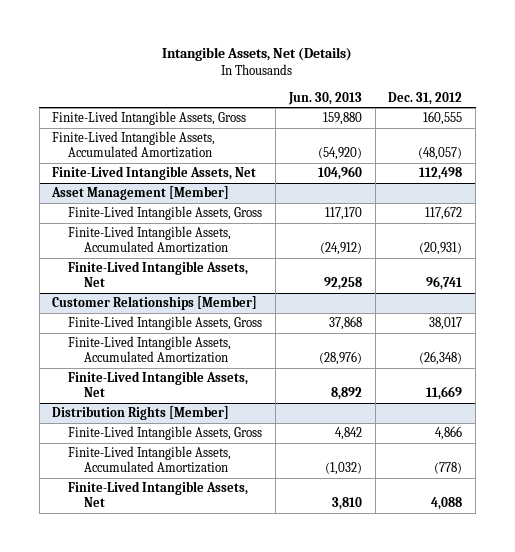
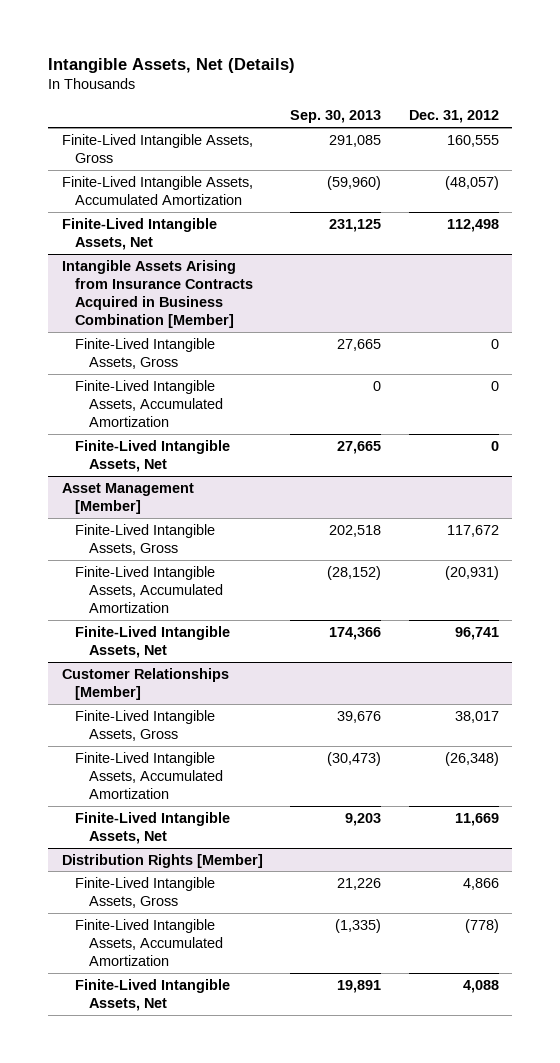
[287,91,362,105] Jun. 30, 2013 -> none
none -> [290,110,382,124] Sep. 30, 2013
none -> [61,259,254,329] Intangible Assets Arising from Insurance Contracts Acquired in Business Combination [Member]
none -> [75,337,216,369] Finite-Lived Intangible Assets, Gross
none -> [75,379,224,428] Finite-Lived Intangible Assets, Accumulated Amortization
none -> [75,439,231,472] Finite-Lived Intangible Assets, Net

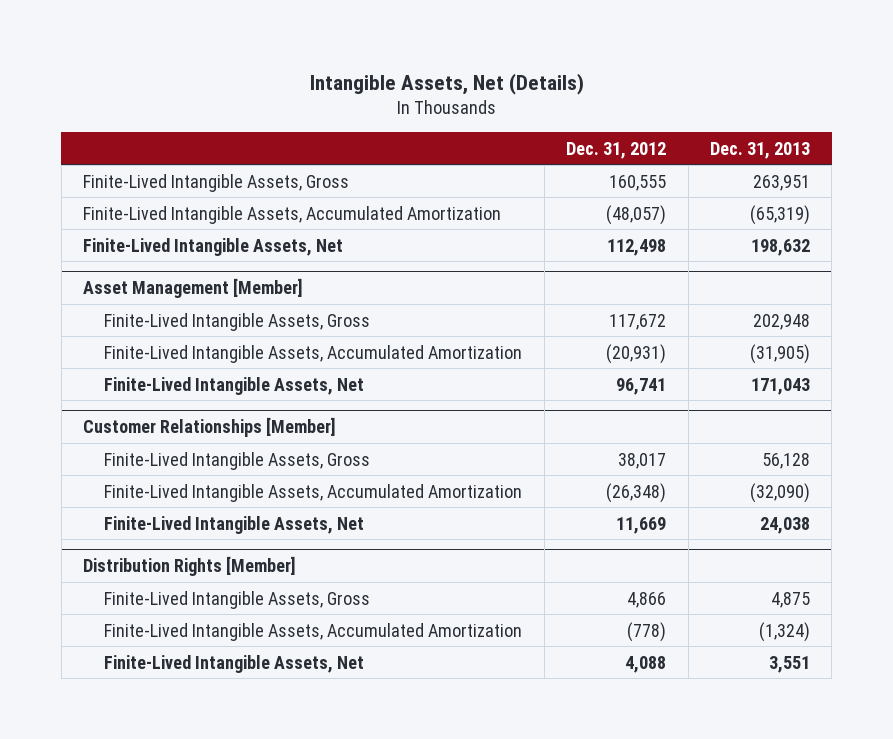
[290,110,382,124] Sep. 30, 2013 -> none
none -> [709,141,810,159] Dec. 31, 2013
[61,259,254,329] Intangible Assets Arising from Insurance Contracts Acquired in Business Combination [Member] -> none
[75,337,216,369] Finite-Lived Intangible Assets, Gross -> none
[75,379,224,428] Finite-Lived Intangible Assets, Accumulated Amortization -> none
[75,439,231,472] Finite-Lived Intangible Assets, Net -> none

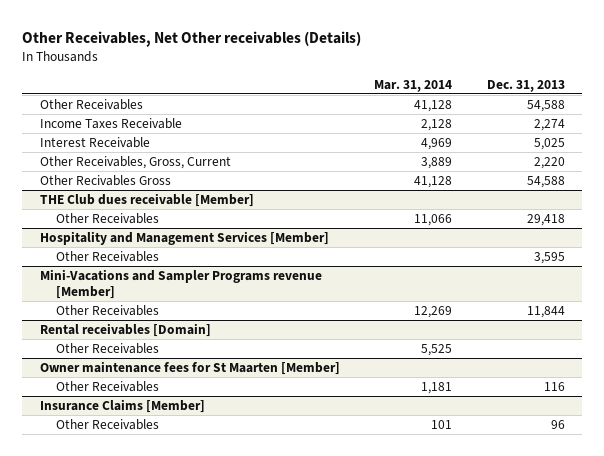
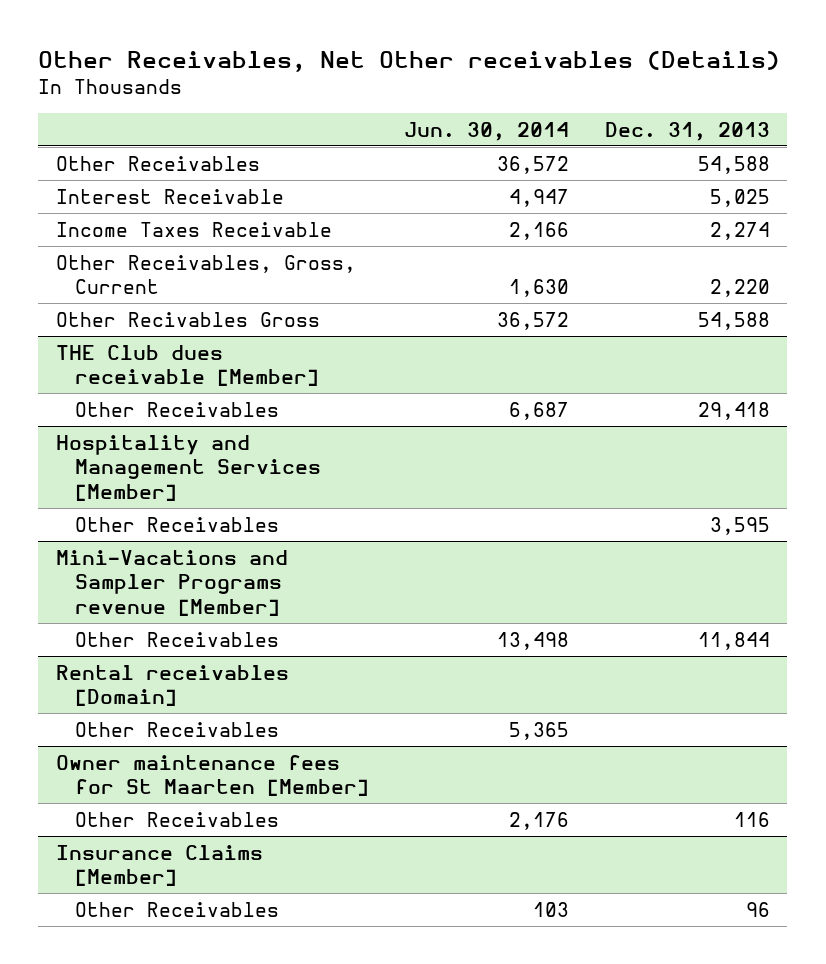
[374,79,453,92] Mar. 31, 2014 -> none
none -> [404,121,570,141] Jun. 30, 2014
[39,118,182,130] Income Taxes Receivable -> [55,221,332,237] Income Taxes Receivable

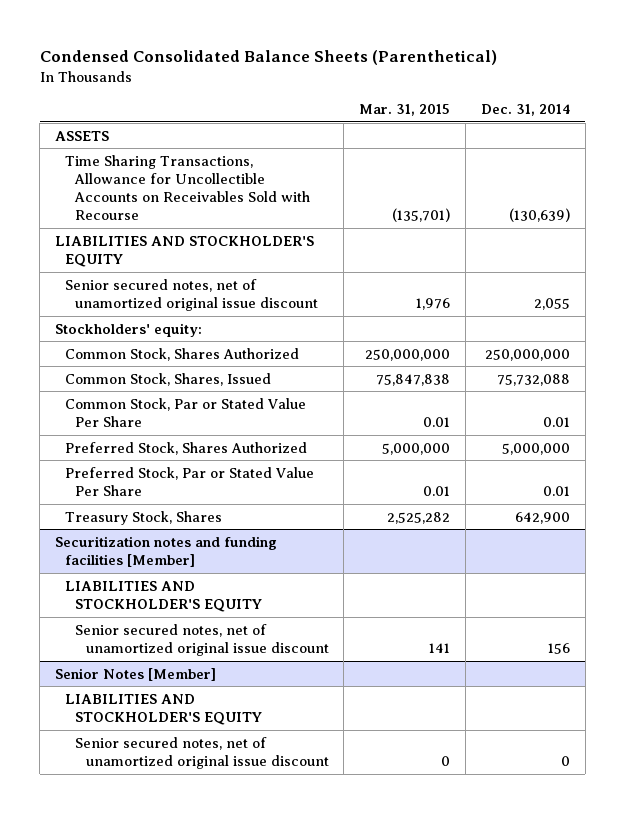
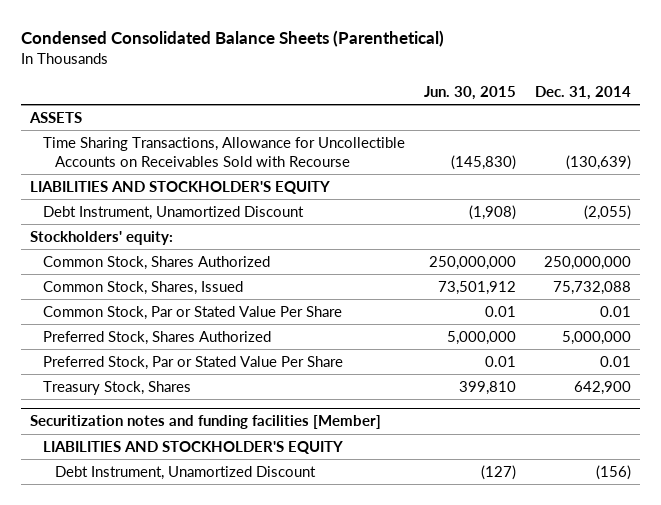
[359,103,451,116] Mar. 31, 2015 -> none
none -> [423,86,516,101] Jun. 30, 2015
[65,278,319,311] Senior secured notes, net of unamortized original issue discount -> none
none -> [42,206,304,221] Debt Instrument, Unamortized Discount
[75,623,329,656] Senior secured notes, net of unamortized original issue discount -> none
[55,667,217,681] Senior Notes [Member] -> none
[65,693,263,725] LIABILITIES AND STOCKHOLDER'S EQUITY -> none
[75,736,329,769] Senior secured notes, net of unamortized original issue discount -> none
none -> [55,466,317,481] Debt Instrument, Unamortized Discount

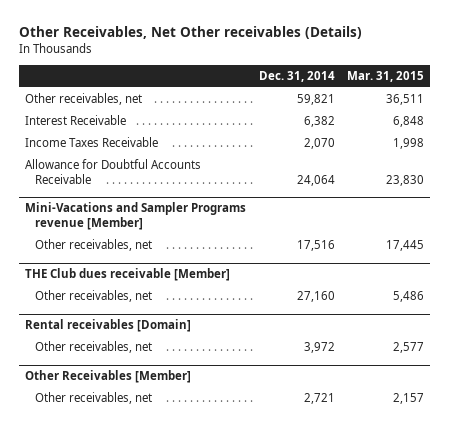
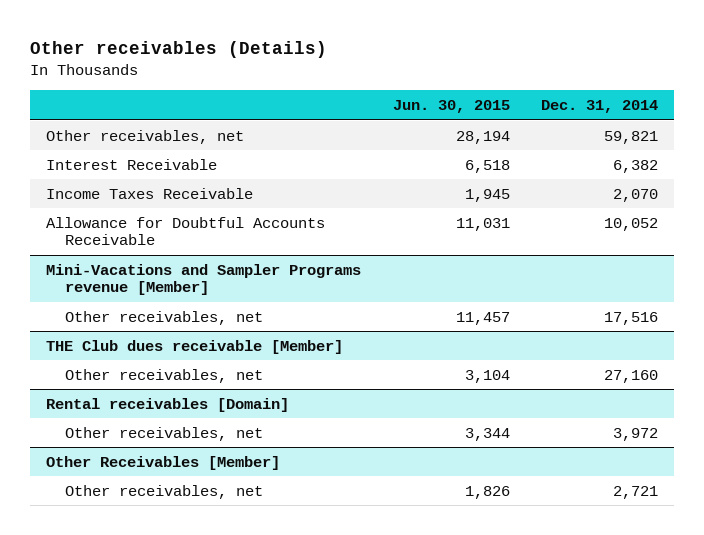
[19,26,363,40] Other Receivables, Net Other receivables (Details) -> [30,41,328,59] Other receivables (Details)
[346,70,424,82] Mar. 31, 2015 -> none
none -> [392,99,510,113] Jun. 30, 2015
[296,174,335,186] 24,064 -> [604,217,659,231] 10,052

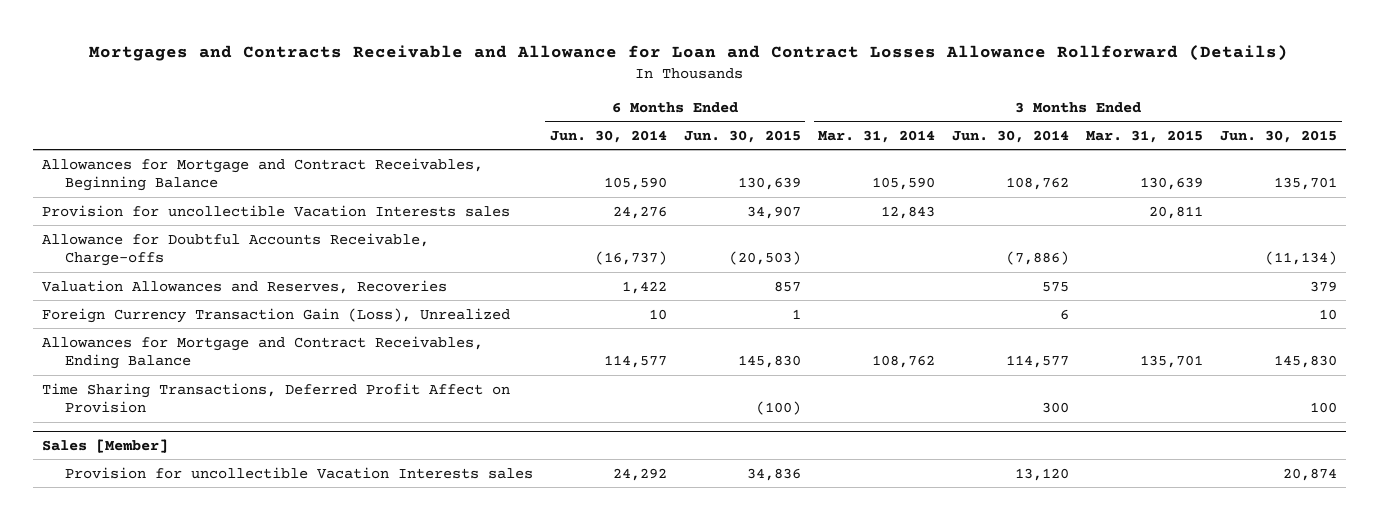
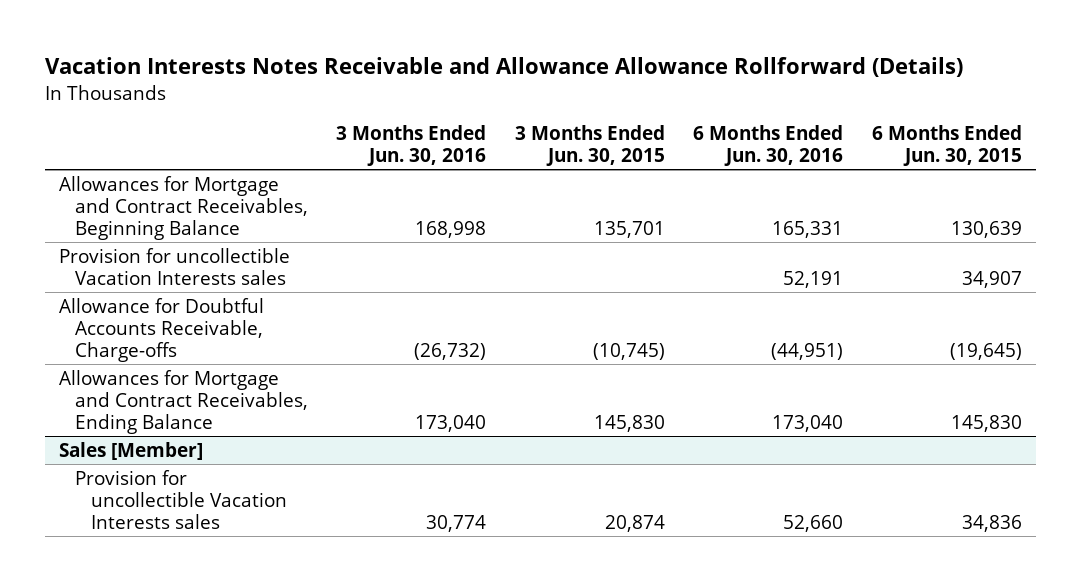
[89,44,1289,61] Mortgages and Contracts Receivable and Allowance for Loan and Contract Losses Allowance Rollforward (Details) -> [44,57,963,78] Vacation Interests Notes Receivable and Allowance Allowance Rollforward (Details)
[549,129,667,143] Jun. 30, 2014 -> none
[817,129,935,143] Mar. 31, 2014 -> none
[952,129,1070,143] Jun. 30, 2014 -> none
[1086,129,1204,143] Mar. 31, 2015 -> none
none -> [336,124,487,166] 3 Months Ended Jun. 30, 2016
none -> [693,124,844,166] 6 Months Ended Jun. 30, 2016
[41,279,447,294] Valuation Allowances and Reserves, Recoveries -> none
[41,307,510,323] Foreign Currency Transaction Gain (Loss), Unrealized -> none
[728,251,801,266] (20,503) -> [949,342,1022,360] (19,645)
[1265,251,1338,266] (11,134) -> [592,342,665,360] (10,745)
[41,382,510,414] Time Sharing Transactions, Deferred Profit Affect on Provision -> none

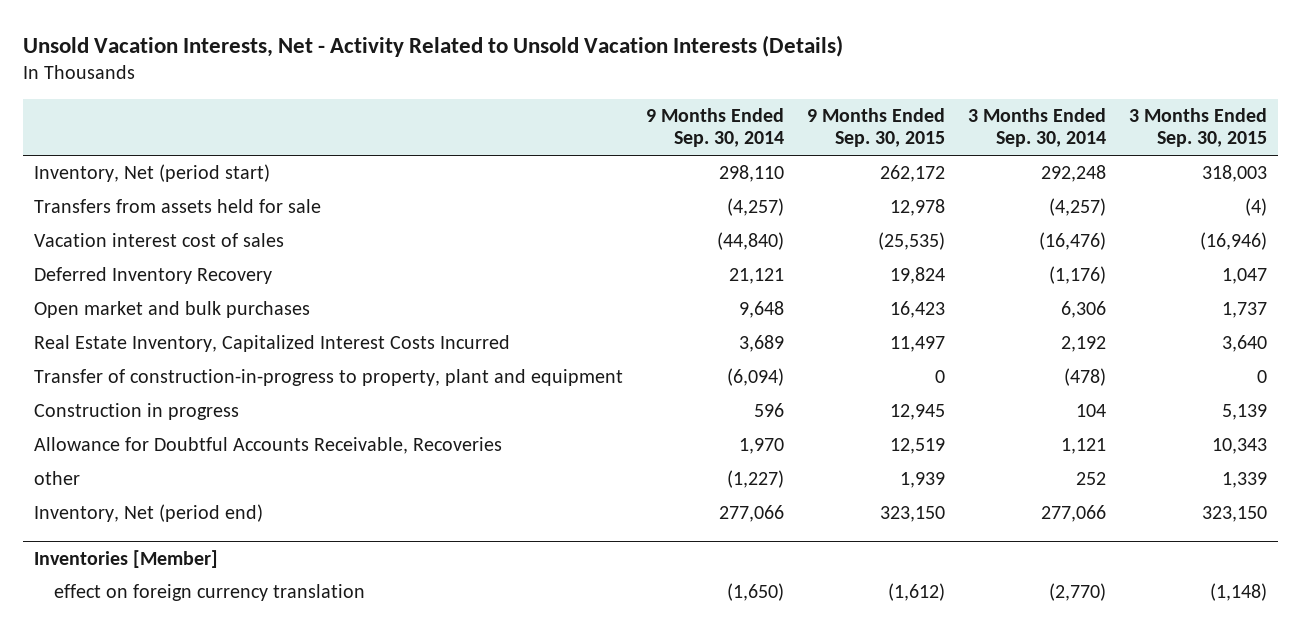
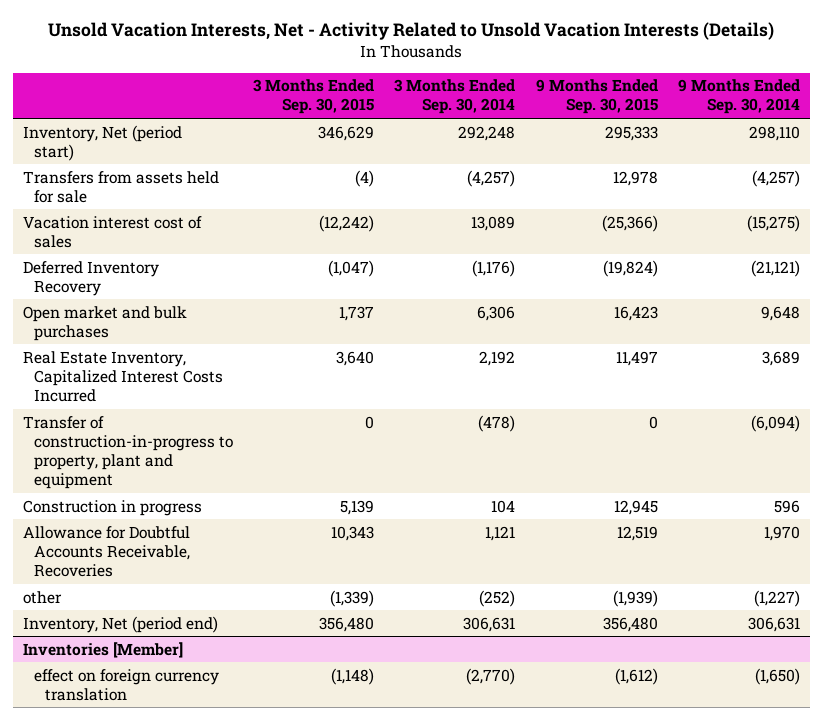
[879,165,945,183] 262,172 -> [604,125,658,141] 295,333
[1201,165,1267,183] 318,003 -> [318,125,375,141] 346,629
[717,232,785,251] (44,840) -> [746,214,800,232] (15,275)
[877,232,945,251] (25,535) -> [601,214,658,232] (25,366)
[1038,232,1106,251] (16,476) -> [471,215,516,231] 13,089
[1199,232,1267,251] (16,946) -> [319,214,375,232] (12,242)
[729,268,785,285] 21,121 -> [750,259,800,277] (21,121)
[889,267,945,285] 19,824 -> [602,259,658,277] (19,824)
[1221,268,1267,285] 1,047 -> [328,259,375,277] (1,047)
[899,472,945,489] 1,939 -> [612,589,658,607] (1,939)
[1075,472,1106,486] 252 -> [479,589,516,607] (252)
[1221,472,1267,489] 1,339 -> [330,589,375,607] (1,339)
[719,505,785,523] 277,066 -> [747,616,800,632] 306,631
[879,506,945,523] 323,150 -> [602,616,658,632] 356,480
[1040,505,1106,523] 277,066 -> [463,616,516,632] 306,631
[1201,506,1267,523] 323,150 -> [319,616,375,632] 356,480

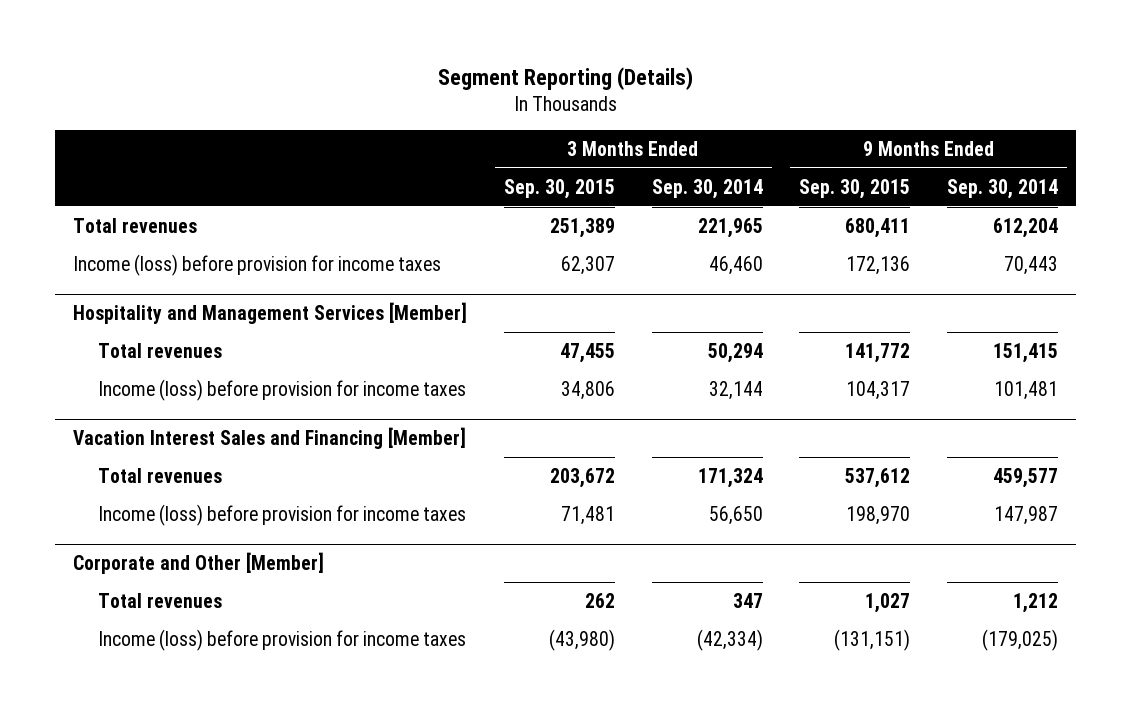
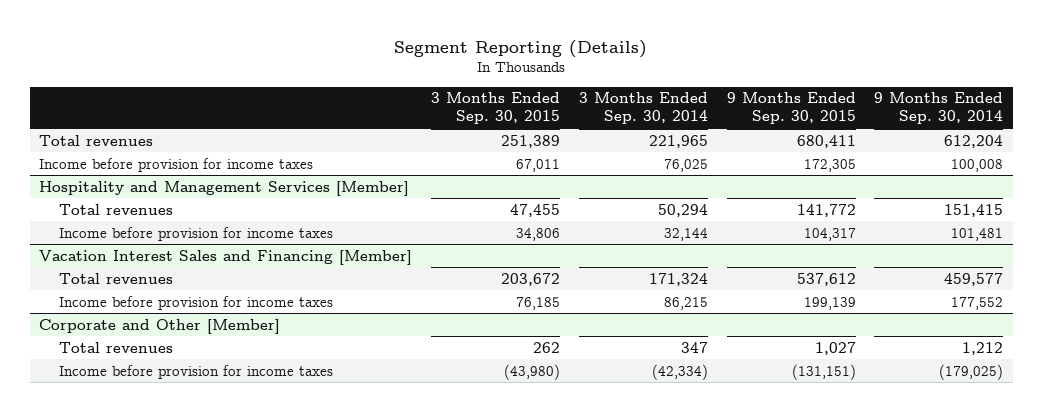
[73,253,442,276] Income (loss) before provision for income taxes -> [39,157,314,172] Income before provision for income taxes
[560,255,615,275] 62,307 -> [516,158,561,172] 67,011
[708,255,763,275] 46,460 -> [663,158,708,172] 76,025
[846,255,911,275] 172,136 -> [803,158,856,172] 172,305
[1004,255,1059,275] 70,443 -> [951,158,1004,172] 100,008
[98,378,467,401] Income (loss) before provision for income taxes -> [59,226,334,241] Income before provision for income taxes
[98,503,467,526] Income (loss) before provision for income taxes -> [59,295,334,310] Income before provision for income taxes
[560,505,615,525] 71,481 -> [516,296,561,310] 76,185
[708,505,763,525] 56,650 -> [663,296,708,310] 86,215
[846,505,911,525] 198,970 -> [803,296,856,310] 199,139
[994,505,1059,525] 147,987 -> [951,296,1004,310] 177,552
[98,628,467,651] Income (loss) before provision for income taxes -> [59,364,334,379] Income before provision for income taxes

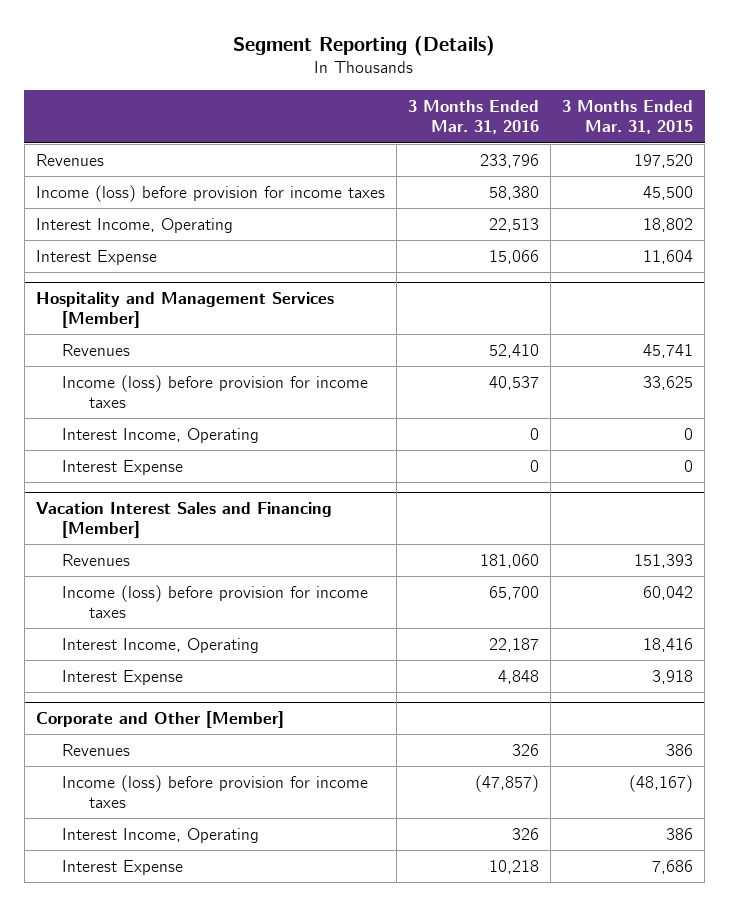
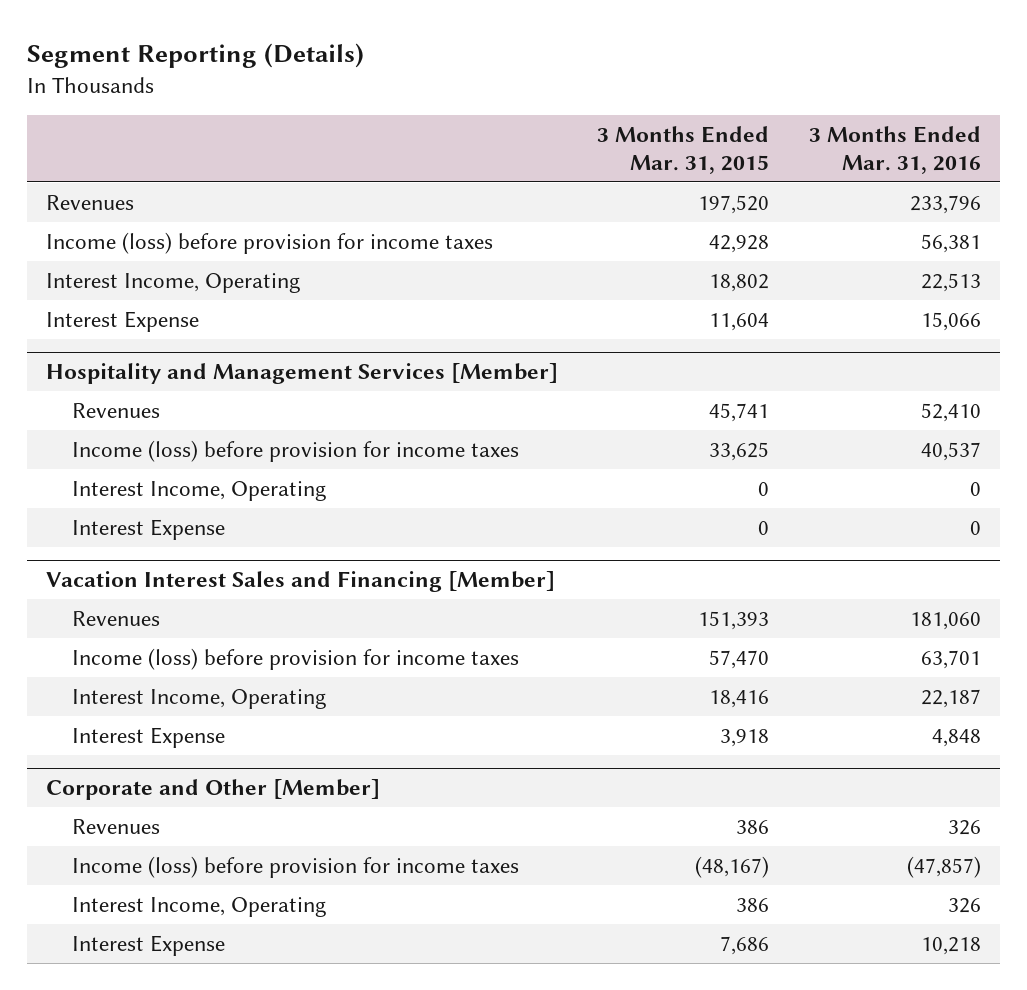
[488,185,539,200] 58,380 -> [920,233,981,253] 56,381
[643,185,694,200] 45,500 -> [709,234,770,253] 42,928
[488,585,539,600] 65,700 -> [920,649,981,669] 63,701
[643,585,694,600] 60,042 -> [709,649,770,669] 57,470

